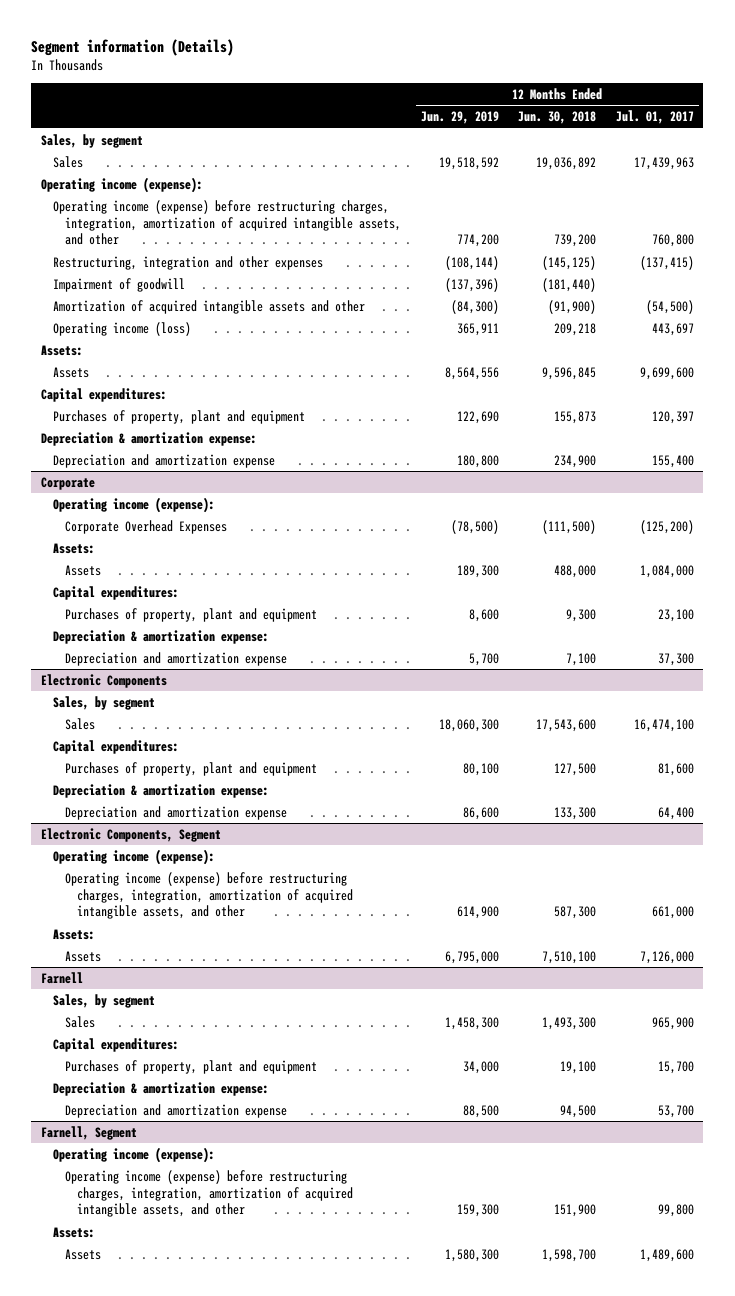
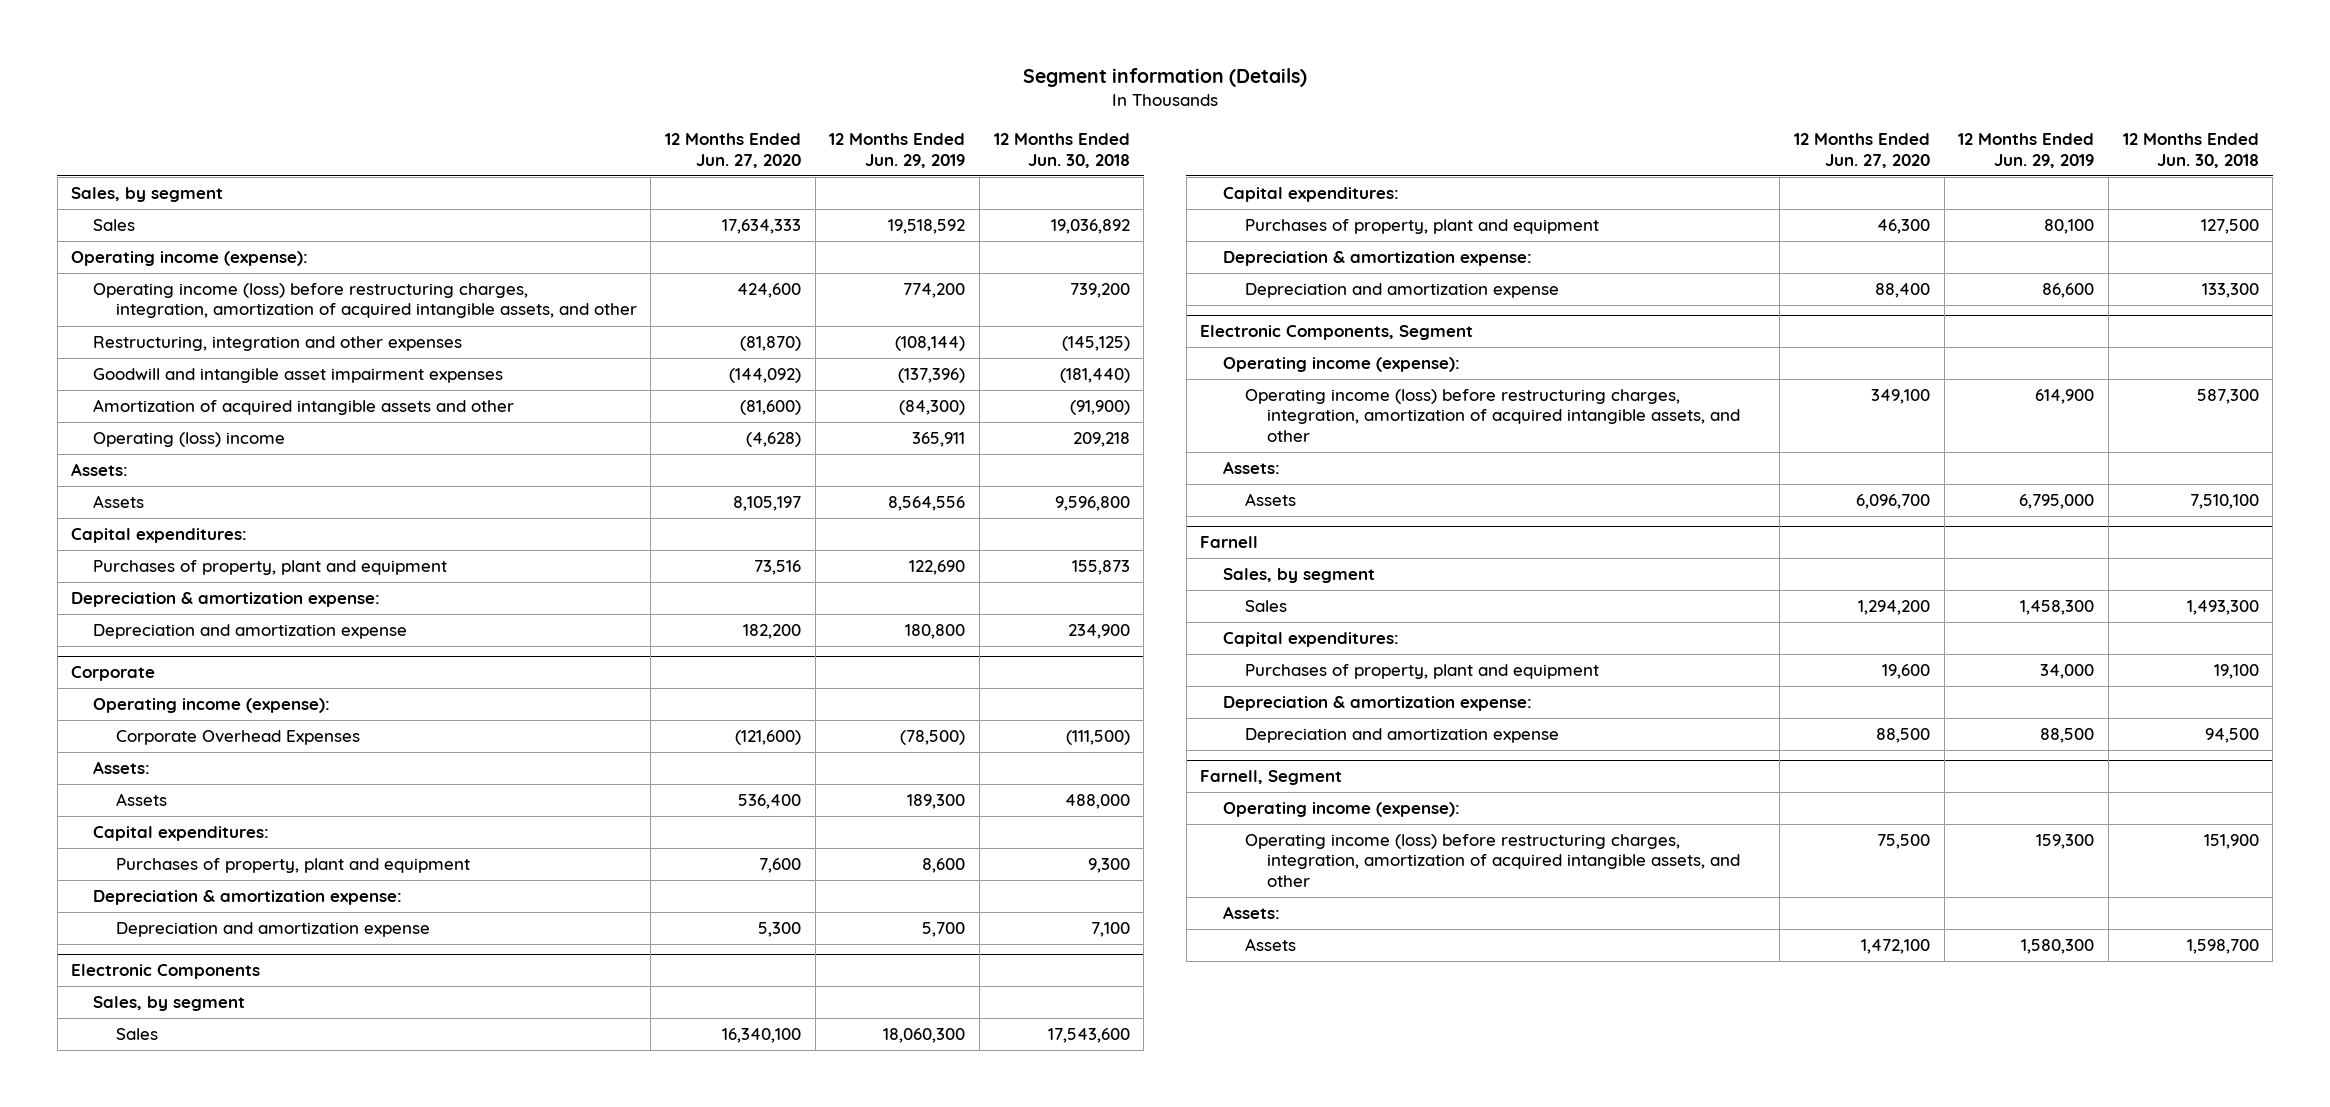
[615,110,694,125] Jul. 01, 2017 -> none
none -> [665,133,802,168] 12 Months Ended Jun. 27, 2020
[52,199,402,246] Operating income (expense) before restructuring charges, integration, amortization of acquired intangible assets, and other -> [93,283,637,319] Operating income (loss) before restructuring charges, integration, amortization of acquired intangible assets, and other
[52,277,185,292] Impairment of goodwill -> [93,368,504,384] Goodwill and intangible asset impairment expenses
[52,321,191,336] Operating income (loss) -> [93,432,286,448] Operating (loss) income
[542,366,597,380] 9,596,845 -> [1054,496,1130,512] 9,596,800
[65,871,354,920] Operating income (expense) before restructuring charges, integration, amortization of acquired intangible assets, and other -> [1244,389,1741,442] Operating income (loss) before restructuring charges, integration, amortization of acquired intangible assets, and other
[65,1169,354,1218] Operating income (expense) before restructuring charges, integration, amortization of acquired intangible assets, and other -> [1244,834,1741,887] Operating income (loss) before restructuring charges, integration, amortization of acquired intangible assets, and other

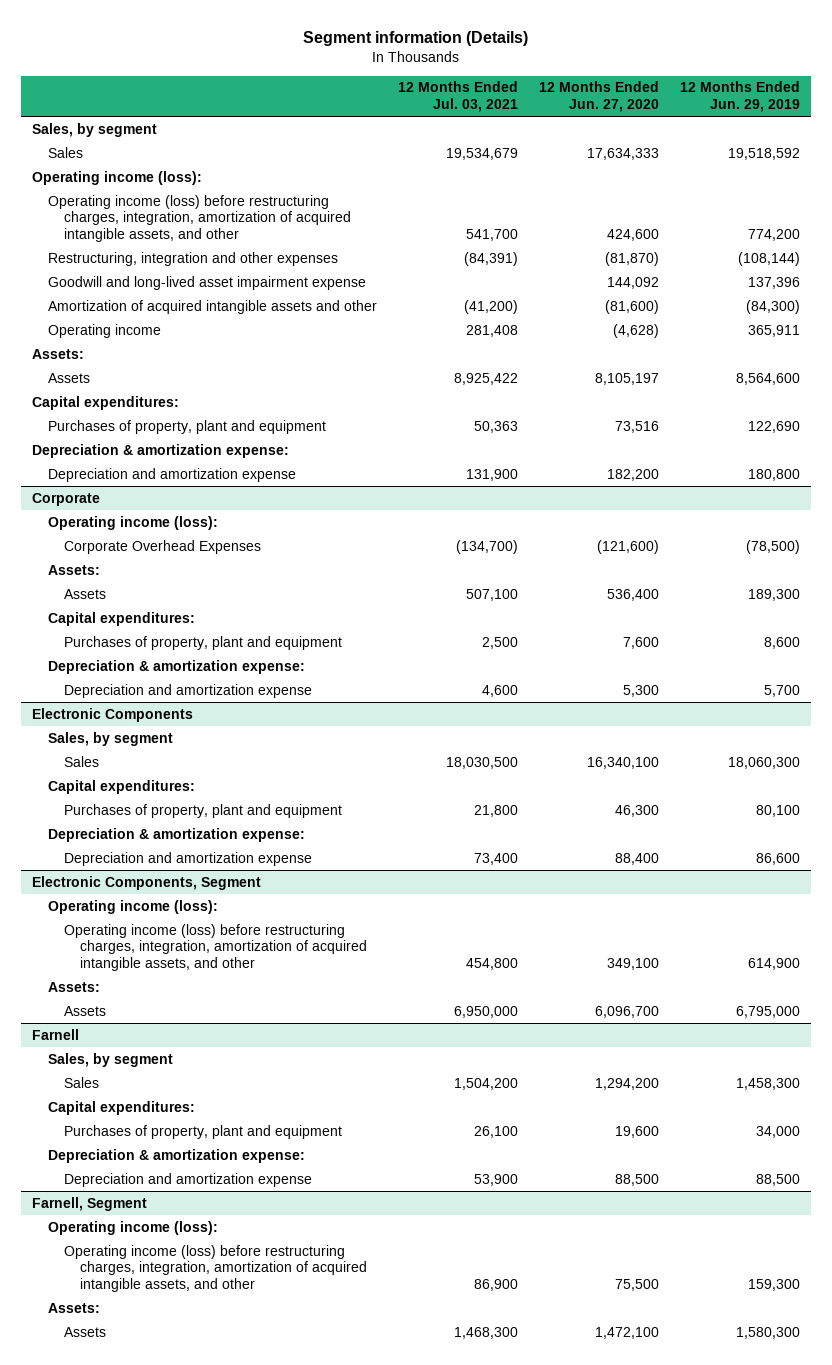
[993,133,1130,168] 12 Months Ended Jun. 30, 2018 -> none
none -> [398,81,519,112] 12 Months Ended Jul. 03, 2021
[71,251,309,267] Operating income (expense): -> [31,170,202,185] Operating income (loss):
[93,368,504,384] Goodwill and intangible asset impairment expenses -> none
none -> [48,275,367,290] Goodwill and long-lived asset impairment expense
[93,432,286,448] Operating (loss) income -> [48,323,162,338] Operating income
[888,496,966,512] 8,564,556 -> [736,372,801,385] 8,564,600
[93,698,331,714] Operating income (expense): -> [48,515,219,530] Operating income (loss):
[1222,357,1460,373] Operating income (expense): -> [48,899,219,914] Operating income (loss):
[1222,802,1460,818] Operating income (expense): -> [48,1220,219,1235] Operating income (loss):

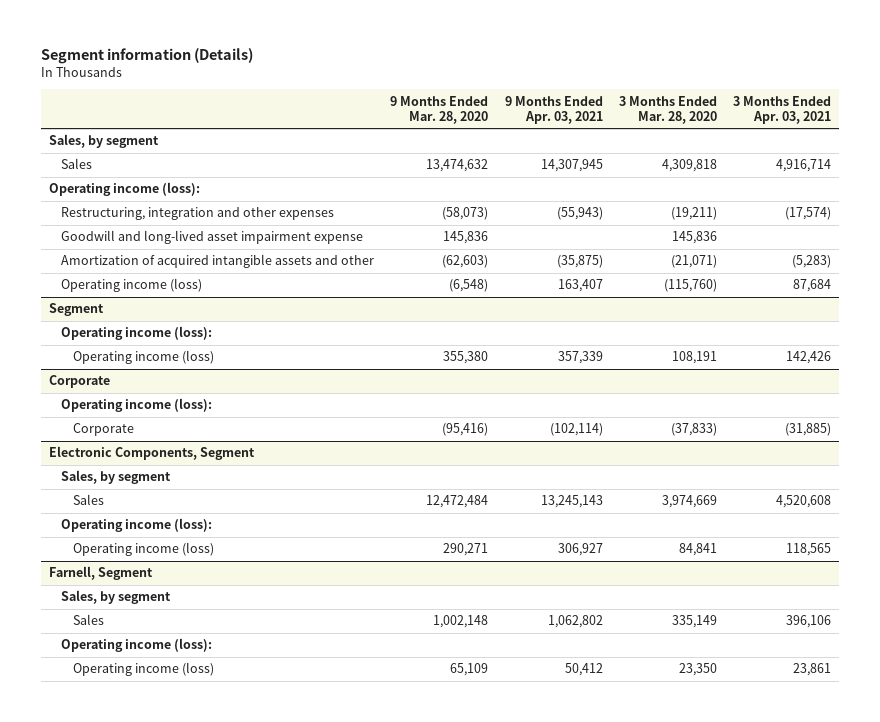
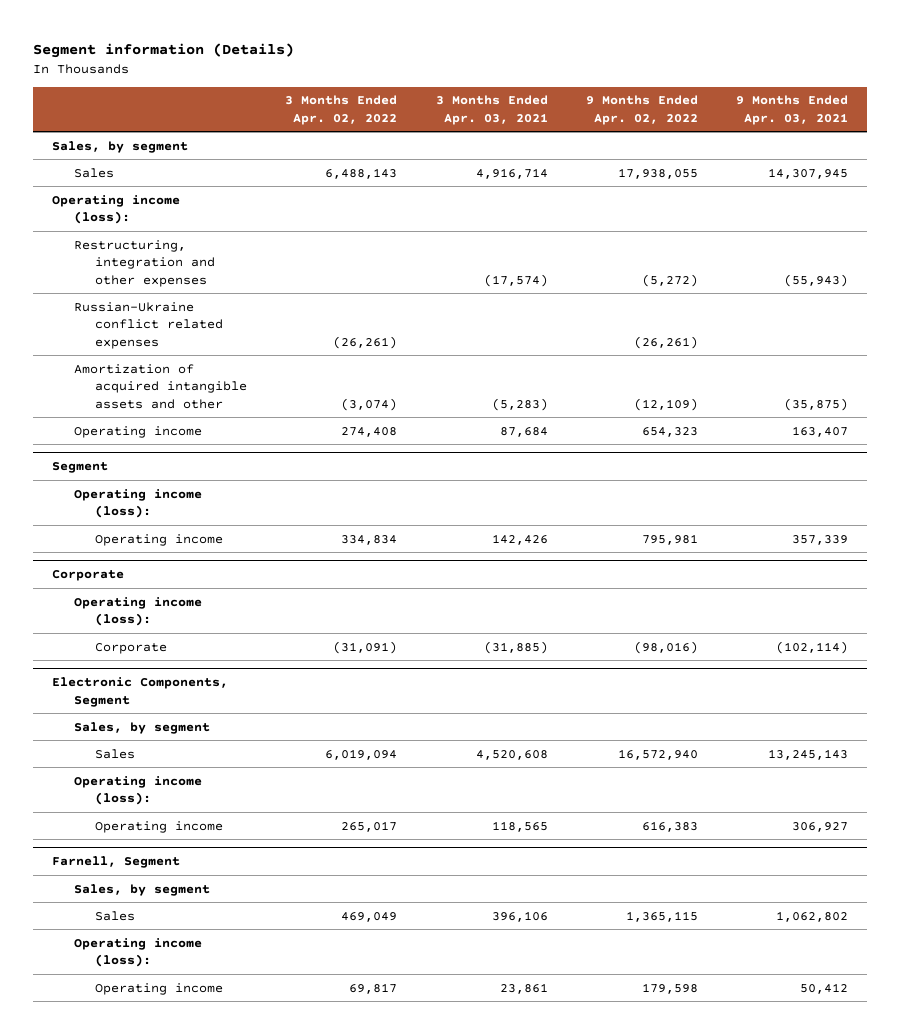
[390,95,489,124] 9 Months Ended Mar. 28, 2020 -> none
[618,95,717,124] 3 Months Ended Mar. 28, 2020 -> none
none -> [285,95,398,125] 3 Months Ended Apr. 02, 2022
none -> [585,95,698,125] 9 Months Ended Apr. 02, 2022
[61,230,364,245] Goodwill and long-lived asset impairment expense -> none
none -> [73,301,224,349] Russian-Ukraine conflict related expenses
[61,278,203,293] Operating income (loss) -> [73,425,202,438] Operating income
[73,350,215,365] Operating income (loss) -> [95,533,224,546] Operating income
[73,542,215,557] Operating income (loss) -> [95,820,224,833] Operating income
[73,662,215,677] Operating income (loss) -> [95,982,224,995] Operating income

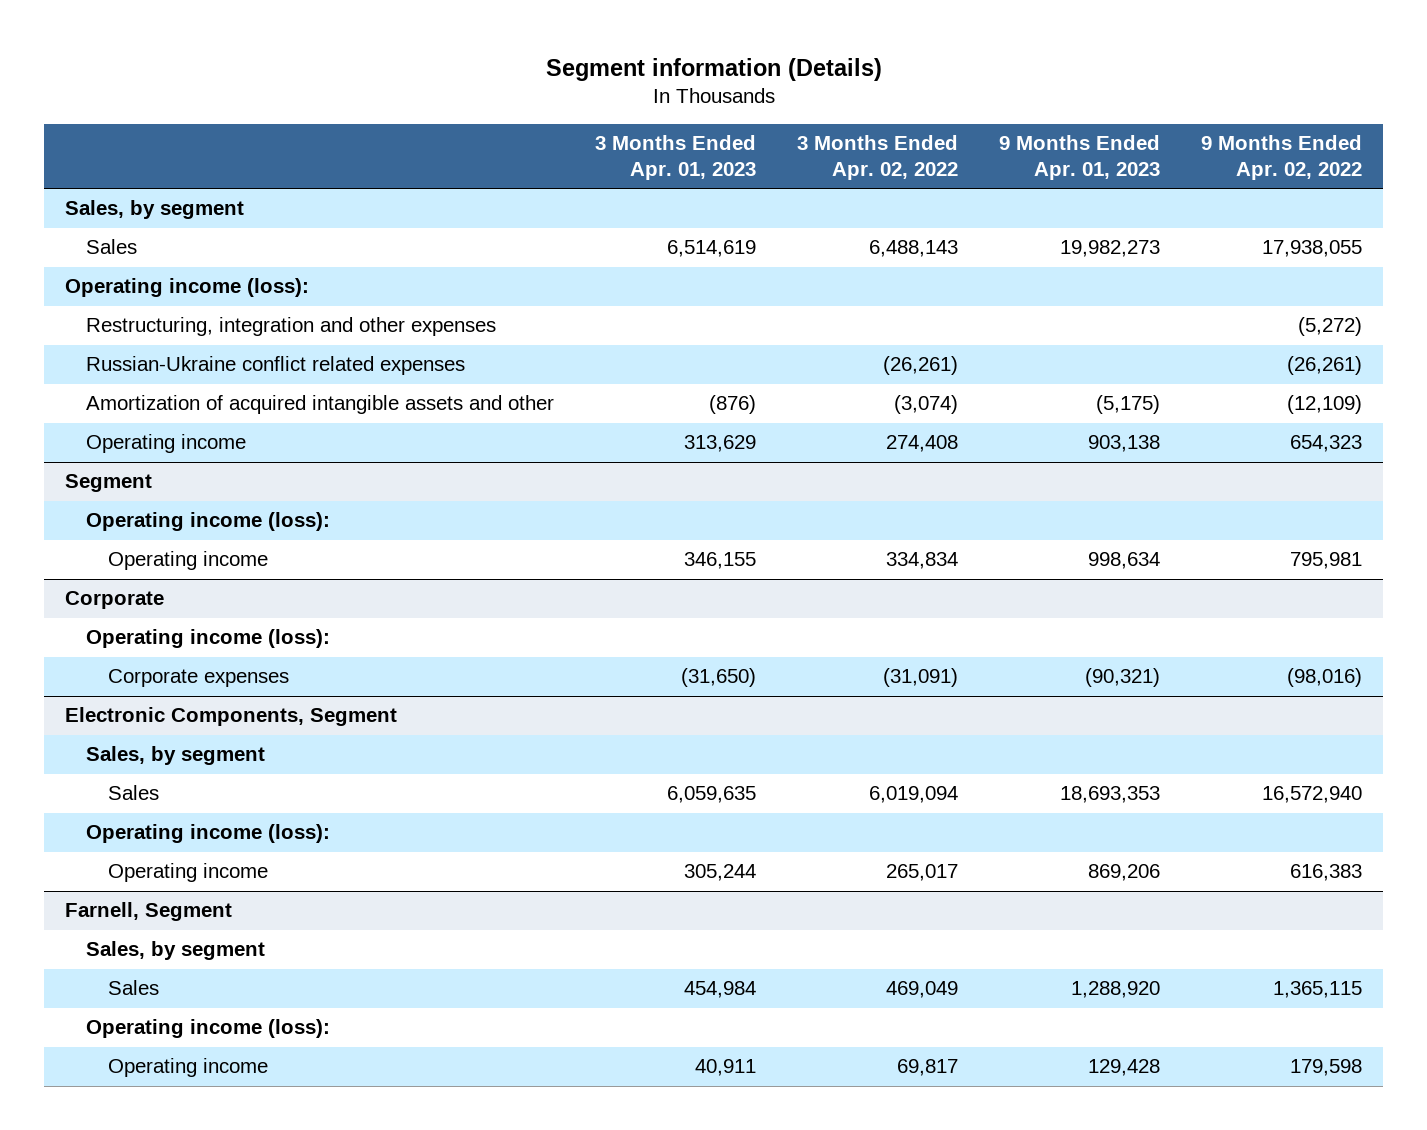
[435,95,548,125] 3 Months Ended Apr. 03, 2021 -> none
[736,95,849,125] 9 Months Ended Apr. 03, 2021 -> none
none -> [595,134,757,181] 3 Months Ended Apr. 01, 2023
none -> [999,134,1161,181] 9 Months Ended Apr. 01, 2023
[95,642,168,654] Corporate -> [107,669,289,688] Corporate expenses

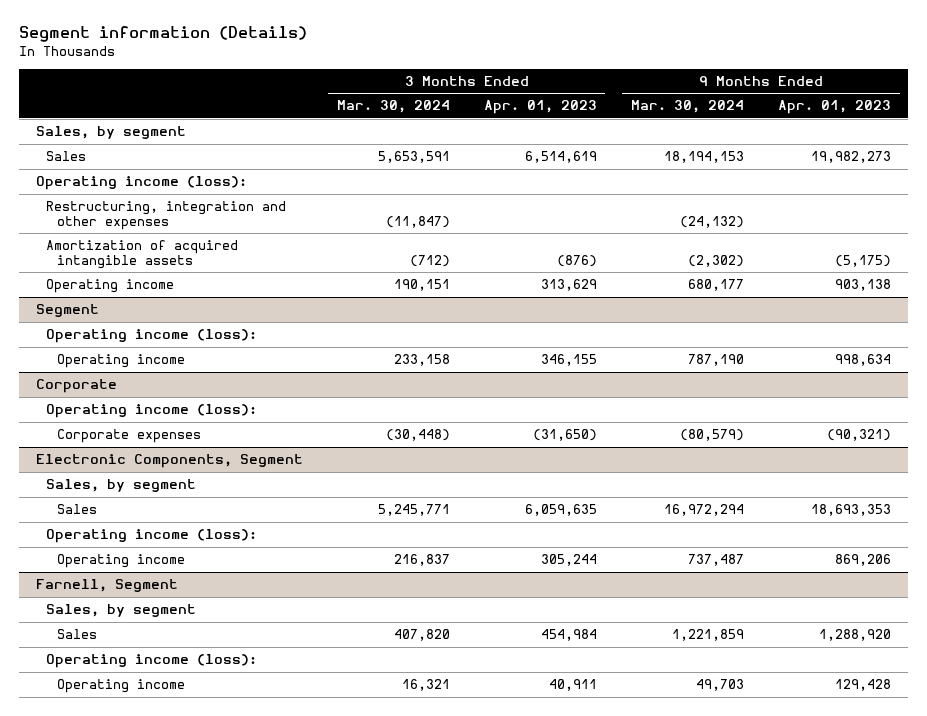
[797,134,959,181] 3 Months Ended Apr. 02, 2022 -> none
[1201,134,1363,181] 9 Months Ended Apr. 02, 2022 -> none
none -> [336,100,450,114] Mar. 30, 2024
none -> [631,100,745,114] Mar. 30, 2024
[86,356,466,376] Russian-Ukraine conflict related expenses -> none
[86,395,555,415] Amortization of acquired intangible assets and other -> [46,240,239,269] Amortization of acquired intangible assets

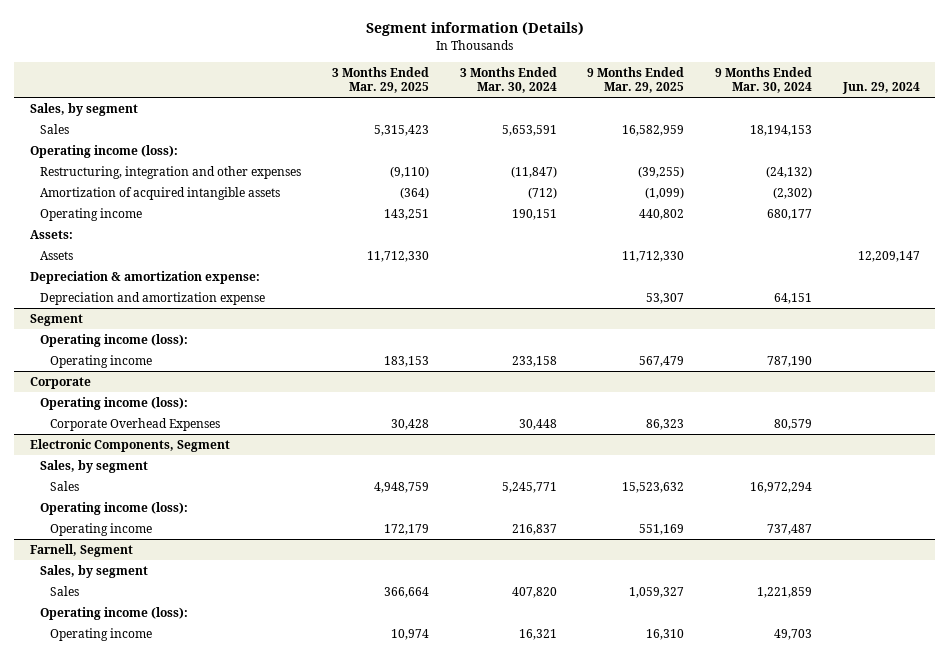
[483,100,597,115] Apr. 01, 2023 -> none
[778,100,892,115] Apr. 01, 2023 -> none
none -> [331,66,429,93] 3 Months Ended Mar. 29, 2025
none -> [587,66,685,93] 9 Months Ended Mar. 29, 2025
none -> [842,81,921,94] Jun. 29, 2024
none -> [29,229,73,239] Assets:
none -> [39,250,73,260] Assets
none -> [29,270,260,284] Depreciation & amortization expense:
none -> [39,291,265,305] Depreciation and amortization expense
[57,429,202,444] Corporate expenses -> [49,417,220,431] Corporate Overhead Expenses
[385,429,450,442] (30,448) -> [518,418,557,430] 30,448
[680,429,745,442] (80,579) -> [774,418,813,430] 80,579

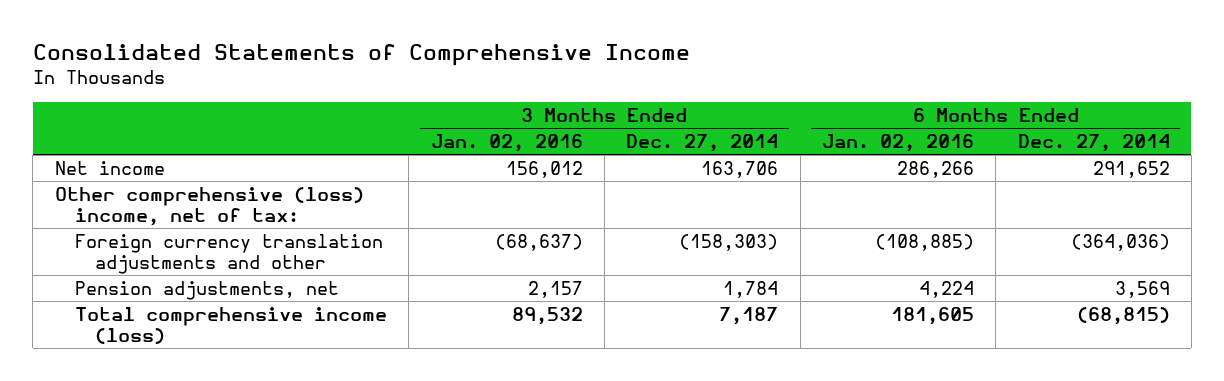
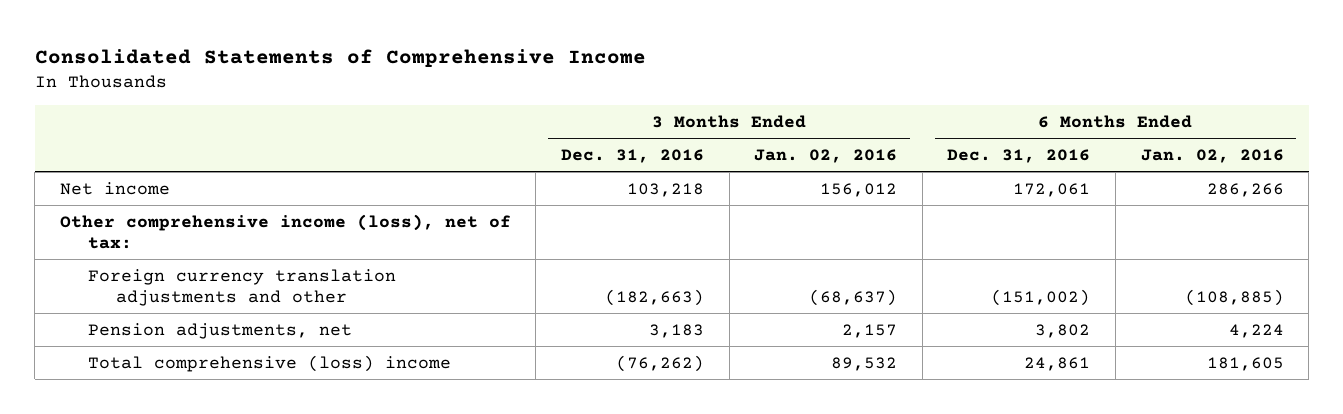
[626,133,779,152] Dec. 27, 2014 -> none
[1017,133,1170,152] Dec. 27, 2014 -> none
none -> [560,148,704,163] Dec. 31, 2016
none -> [947,148,1091,163] Dec. 31, 2016
[54,186,364,226] Other comprehensive (loss) income, net of tax: -> [59,213,511,250] Other comprehensive income (loss), net of tax:
[74,306,387,344] Total comprehensive income (loss) -> [88,354,452,372] Total comprehensive (loss) income

